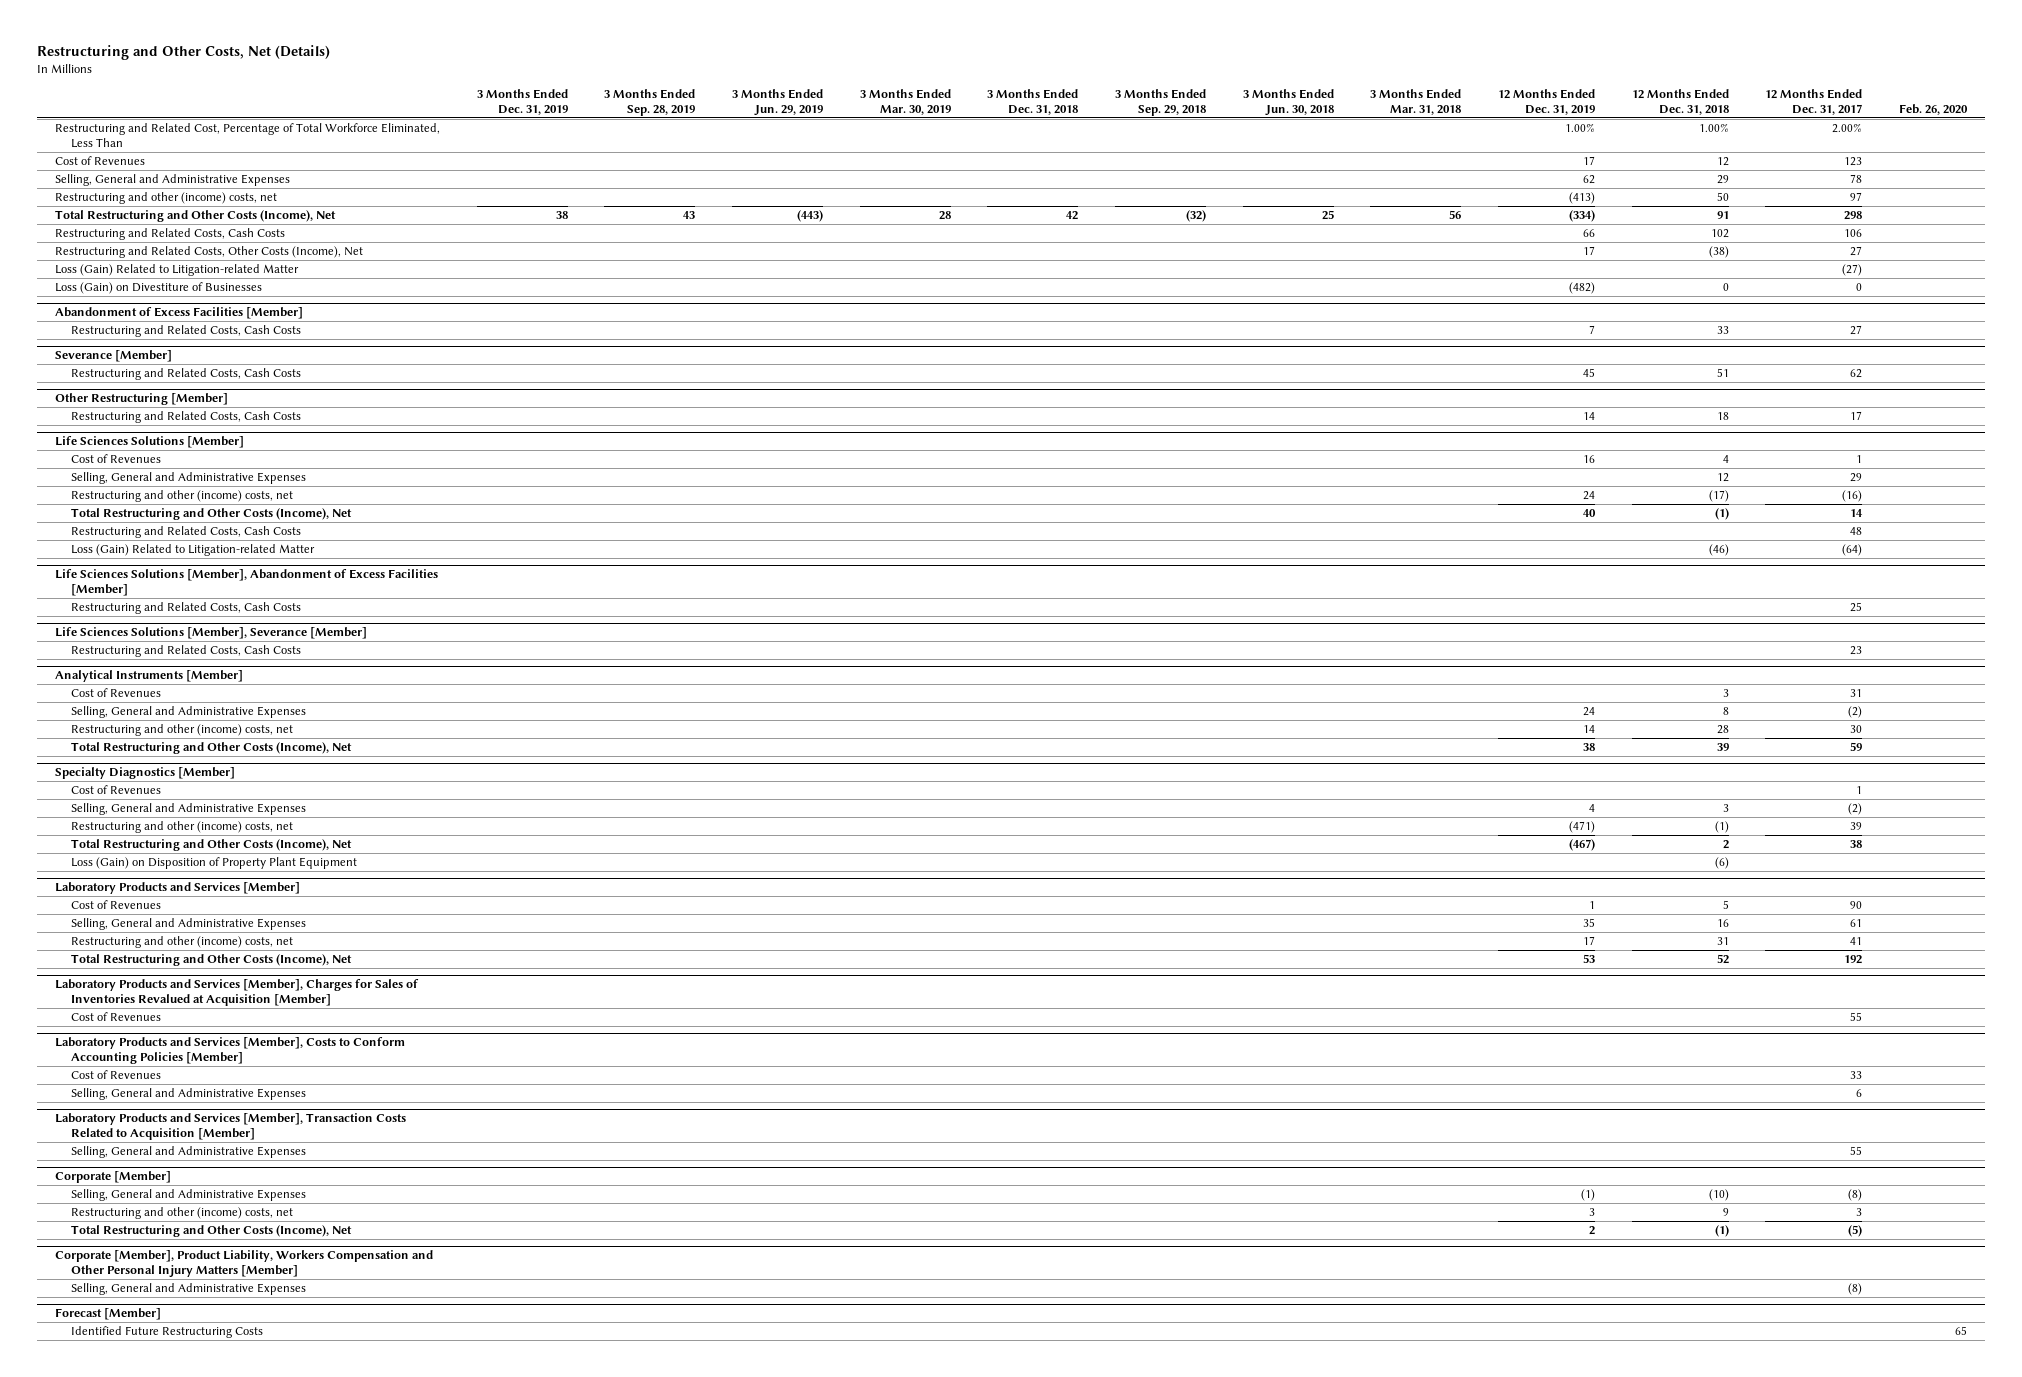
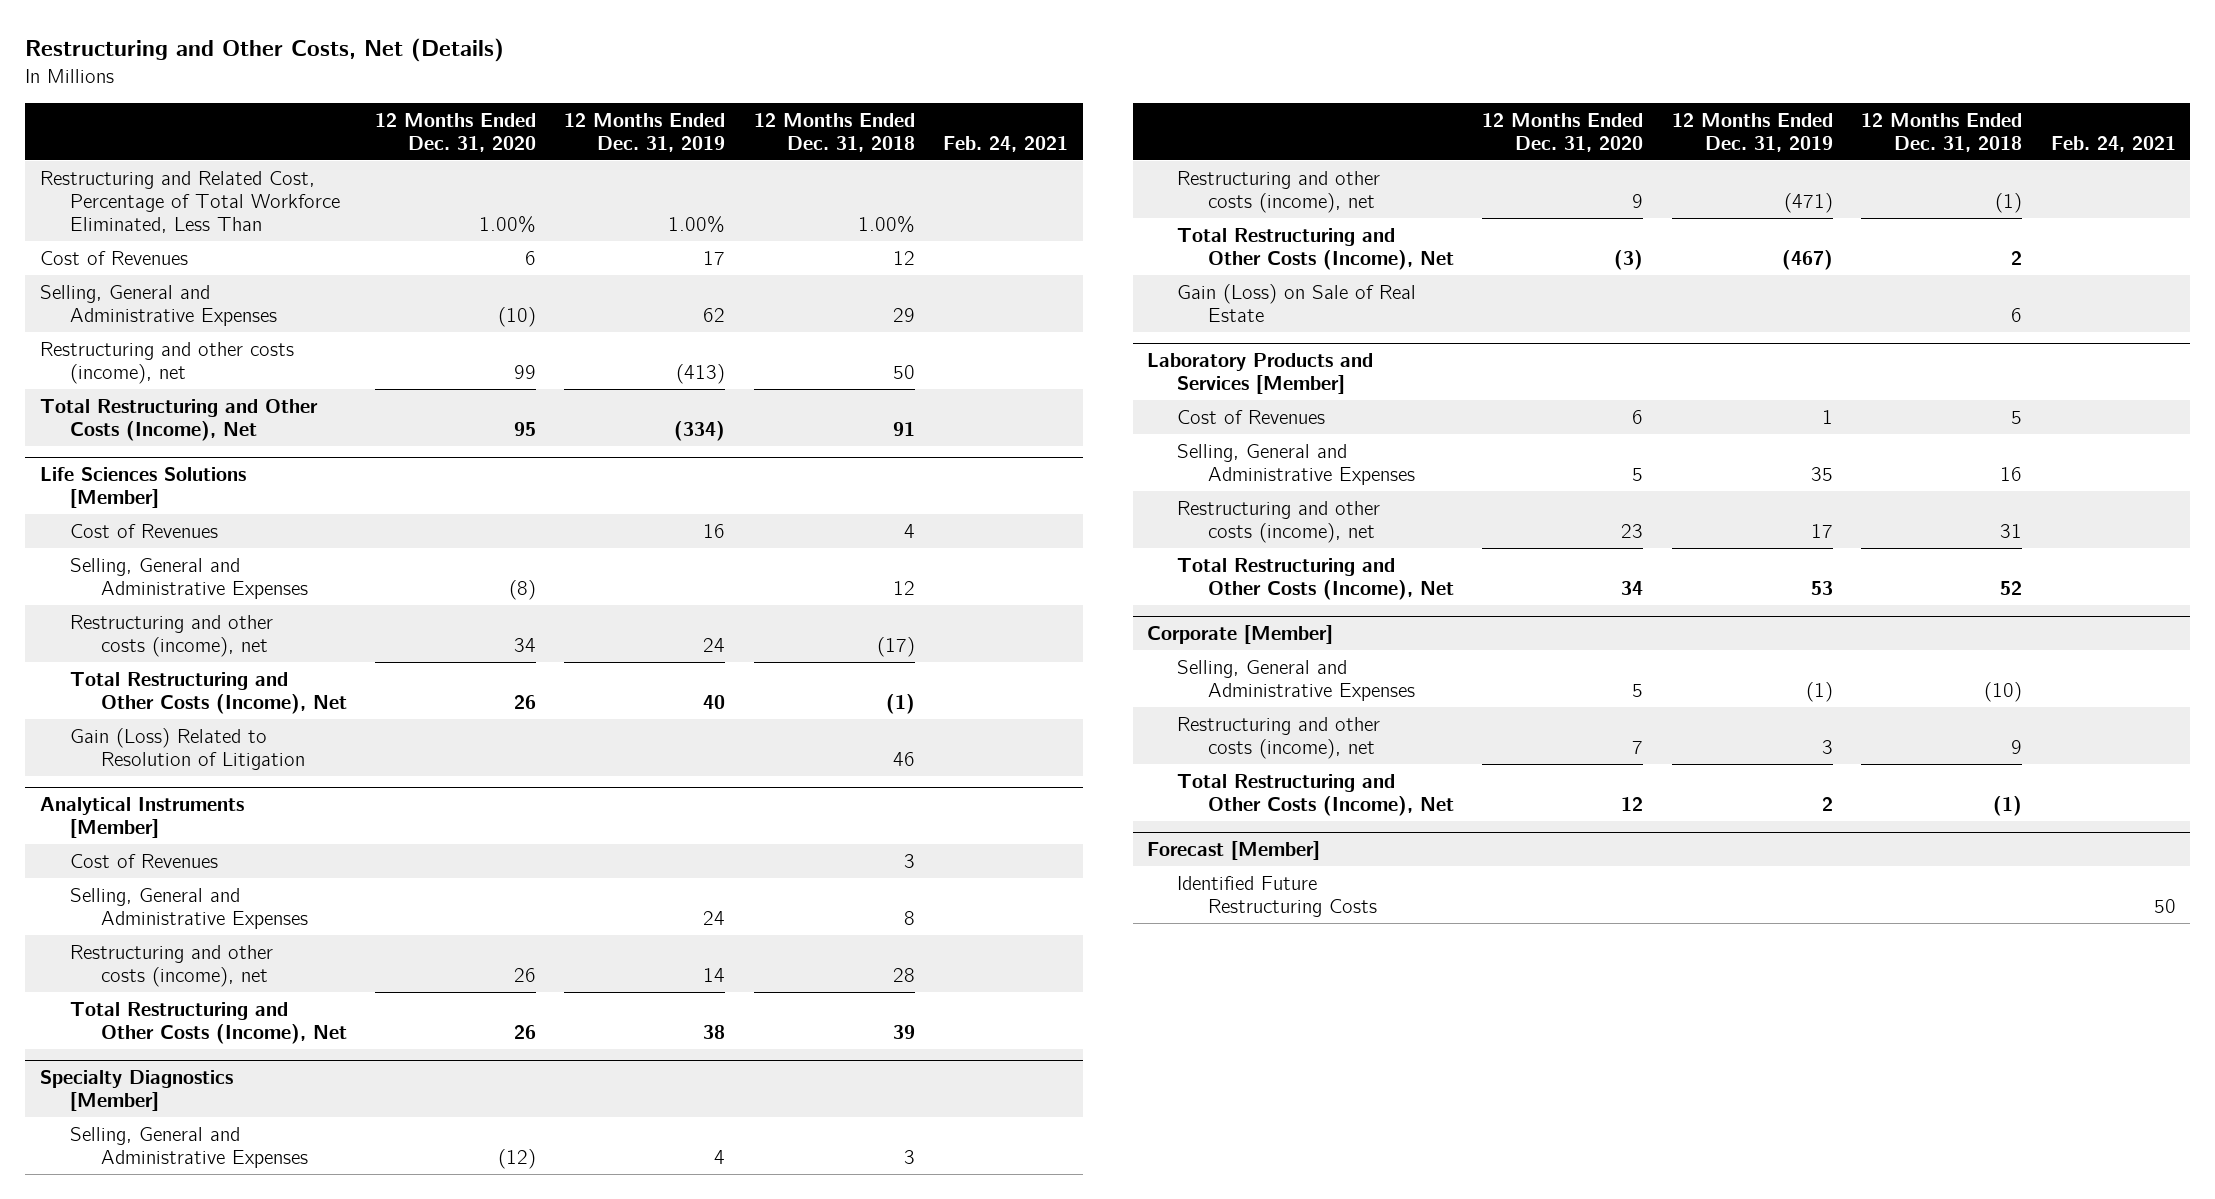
[476,89,568,115] 3 Months Ended Dec. 31, 2019 -> none
[604,89,696,116] 3 Months Ended Sep. 28, 2019 -> none
[731,89,823,116] 3 Months Ended Jun. 29, 2019 -> none
[859,89,951,115] 3 Months Ended Mar. 30, 2019 -> none
[987,89,1079,115] 3 Months Ended Dec. 31, 2018 -> none
[1115,89,1207,116] 3 Months Ended Sep. 29, 2018 -> none
[1242,89,1334,116] 3 Months Ended Jun. 30, 2018 -> none
[1370,89,1462,115] 3 Months Ended Mar. 31, 2018 -> none
[1765,89,1863,115] 12 Months Ended Dec. 31, 2017 -> none
[1899,103,1969,115] Feb. 26, 2020 -> none
none -> [375,112,537,153] 12 Months Ended Dec. 31, 2020
none -> [943,136,1069,153] Feb. 24, 2021
[54,192,277,205] Restructuring and other (income) costs, net -> [39,341,294,384] Restructuring and other costs (income), net
[54,228,285,241] Restructuring and Related Costs, Cash Costs -> none
[54,246,363,259] Restructuring and Related Costs, Other Costs (Income), Net -> none
[54,264,299,277] Loss (Gain) Related to Litigation-related Matter -> none
[54,282,262,295] Loss (Gain) on Divestiture of Businesses -> none
[54,307,303,320] Abandonment of Excess Facilities [Member] -> none
[71,325,302,338] Restructuring and Related Costs, Cash Costs -> none
[54,350,172,363] Severance [Member] -> none
[71,368,302,381] Restructuring and Related Costs, Cash Costs -> none
[54,393,228,406] Other Restructuring [Member] -> none
[71,411,302,424] Restructuring and Related Costs, Cash Costs -> none
[71,490,294,503] Restructuring and other (income) costs, net -> [70,614,274,657] Restructuring and other costs (income), net
[71,526,302,539] Restructuring and Related Costs, Cash Costs -> none
[54,569,438,596] Life Sciences Solutions [Member], Abandonment of Excess Facilities [Member] -> none
[71,602,302,615] Restructuring and Related Costs, Cash Costs -> none
[54,627,367,640] Life Sciences Solutions [Member], Severance [Member] -> none
[71,645,302,658] Restructuring and Related Costs, Cash Costs -> none
[71,544,316,557] Loss (Gain) Related to Litigation-related Matter -> [70,727,305,770] Gain (Loss) Related to Resolution of Litigation
[1708,544,1729,557] (46) -> [892,751,915,766] 46
[71,724,294,737] Restructuring and other (income) costs, net -> [70,944,274,987] Restructuring and other costs (income), net
[71,785,162,795] Cost of Revenues -> none
[71,821,294,834] Restructuring and other (income) costs, net -> [1177,170,1381,213] Restructuring and other costs (income), net
[71,857,358,870] Loss (Gain) on Disposition of Property Plant Equipment -> [1177,283,1417,322] Gain (Loss) on Sale of Real Estate
[1714,857,1729,870] (6) -> [2011,307,2023,322] 6
[71,936,294,949] Restructuring and other (income) costs, net -> [1177,500,1381,543] Restructuring and other costs (income), net
[54,979,419,1006] Laboratory Products and Services [Member], Charges for Sales of Inventories Revalued at Acquisition [Member] -> none
[71,1012,162,1022] Cost of Revenues -> none
[54,1037,405,1064] Laboratory Products and Services [Member], Costs to Conform Accounting Policies [Member] -> none
[71,1070,162,1080] Cost of Revenues -> none
[71,1088,307,1101] Selling, General and Administrative Expenses -> none
[54,1113,406,1140] Laboratory Products and Services [Member], Transaction Costs Related to Acquisition [Member] -> none
[71,1146,307,1159] Selling, General and Administrative Expenses -> none
[71,1207,294,1220] Restructuring and other (income) costs, net -> [1177,716,1381,759] Restructuring and other costs (income), net
[54,1250,433,1277] Corporate [Member], Product Liability, Workers Compensation and Other Personal Injury Matters [Member] -> none
[71,1283,307,1296] Selling, General and Administrative Expenses -> none

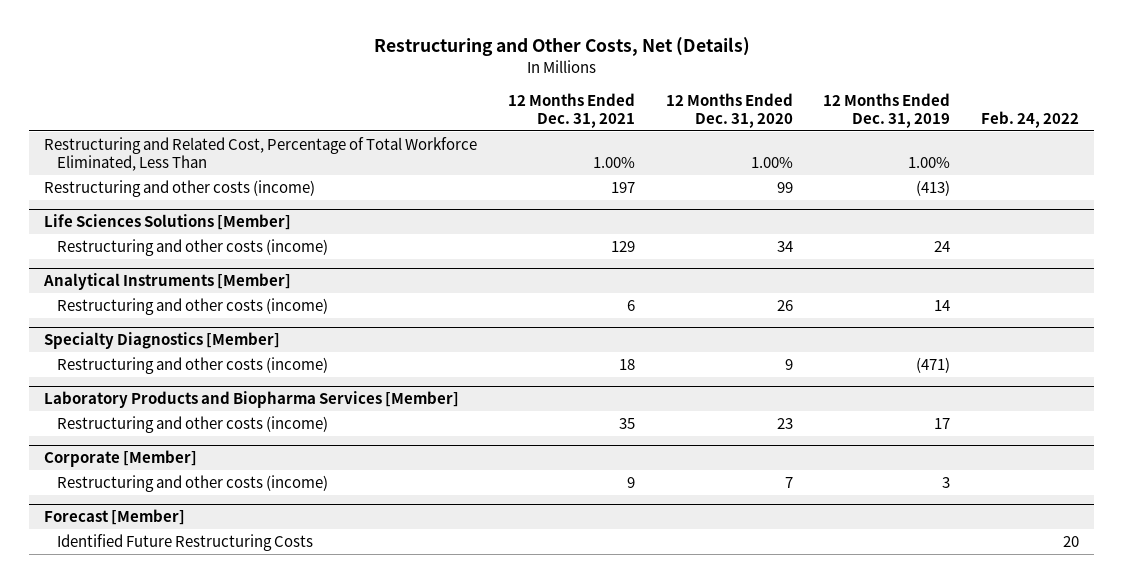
[753,112,915,153] 12 Months Ended Dec. 31, 2018 -> none
[943,136,1069,153] Feb. 24, 2021 -> none
none -> [507,92,635,128] 12 Months Ended Dec. 31, 2021
none -> [981,110,1080,128] Feb. 24, 2022
[39,250,188,265] Cost of Revenues -> none
[39,284,278,326] Selling, General and Administrative Expenses -> none
[39,398,318,441] Total Restructuring and Other Costs (Income), Net -> none
[39,341,294,384] Restructuring and other costs (income), net -> [44,179,316,197] Restructuring and other costs (income)
[70,523,219,538] Cost of Revenues -> none
[70,557,308,599] Selling, General and Administrative Expenses -> none
[70,671,347,714] Total Restructuring and Other Costs (Income), Net -> none
[70,727,305,770] Gain (Loss) Related to Resolution of Litigation -> none
[70,614,274,657] Restructuring and other costs (income), net -> [56,238,328,256] Restructuring and other costs (income)
[70,853,219,868] Cost of Revenues -> none
[70,887,308,929] Selling, General and Administrative Expenses -> none
[70,1001,347,1044] Total Restructuring and Other Costs (Income), Net -> none
[70,944,274,987] Restructuring and other costs (income), net -> [56,297,328,315] Restructuring and other costs (income)
[70,1126,308,1168] Selling, General and Administrative Expenses -> none
[1177,227,1454,270] Total Restructuring and Other Costs (Income), Net -> none
[1177,283,1417,322] Gain (Loss) on Sale of Real Estate -> none
[1177,409,1326,424] Cost of Revenues -> none
[1177,443,1415,485] Selling, General and Administrative Expenses -> none
[1177,557,1454,600] Total Restructuring and Other Costs (Income), Net -> none
[1177,170,1381,213] Restructuring and other costs (income), net -> [56,356,328,374] Restructuring and other costs (income)
[1146,353,1373,395] Laboratory Products and Services [Member] -> [44,390,460,408] Laboratory Products and Biopharma Services [Member]
[1177,500,1381,543] Restructuring and other costs (income), net -> [56,415,328,433] Restructuring and other costs (income)
[1177,659,1415,701] Selling, General and Administrative Expenses -> none
[1177,773,1454,816] Total Restructuring and Other Costs (Income), Net -> none
[1177,716,1381,759] Restructuring and other costs (income), net -> [56,474,328,492] Restructuring and other costs (income)

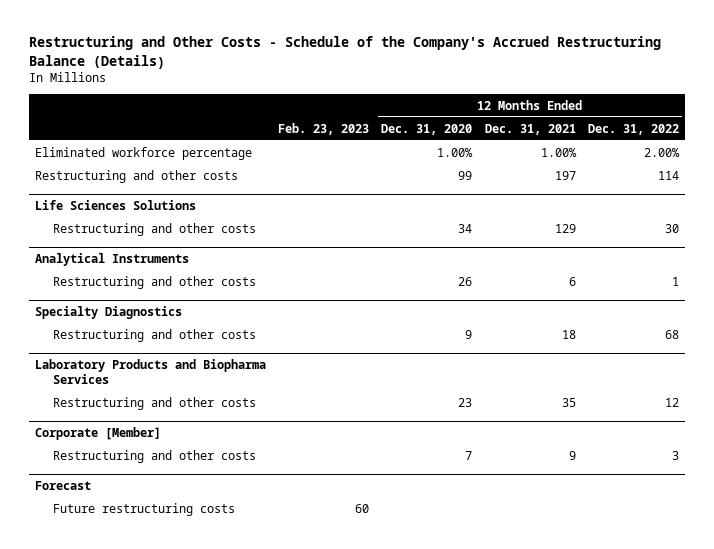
[373,37,750,57] Restructuring and Other Costs, Net (Details) -> [28,36,661,69] Restructuring and Other Costs - Schedule of the Company's Accrued Restructuring Balance (Details)
[823,92,951,128] 12 Months Ended Dec. 31, 2019 -> none
[981,110,1080,128] Feb. 24, 2022 -> none
none -> [278,122,370,135] Feb. 23, 2023
none -> [587,123,679,135] Dec. 31, 2022
[44,136,478,172] Restructuring and Related Cost, Percentage of Total Workforce Eliminated, Less Than -> [35,146,253,160] Eliminated workforce percentage
[44,179,316,197] Restructuring and other costs (income) -> [35,169,239,183] Restructuring and other costs
[44,213,292,230] Life Sciences Solutions [Member] -> [35,200,197,211] Life Sciences Solutions
[56,238,328,256] Restructuring and other costs (income) -> [52,222,256,236] Restructuring and other costs
[43,272,292,290] Analytical Instruments [Member] -> [35,253,190,267] Analytical Instruments
[56,297,328,315] Restructuring and other costs (income) -> [52,275,256,289] Restructuring and other costs
[44,331,281,349] Specialty Diagnostics [Member] -> [35,306,183,320] Specialty Diagnostics
[56,356,328,374] Restructuring and other costs (income) -> [52,328,256,342] Restructuring and other costs
[44,390,460,408] Laboratory Products and Biopharma Services [Member] -> [35,359,267,384] Laboratory Products and Biopharma Services
[56,415,328,433] Restructuring and other costs (income) -> [52,396,256,410] Restructuring and other costs
[56,474,328,492] Restructuring and other costs (income) -> [52,449,256,463] Restructuring and other costs
[44,508,186,525] Forecast [Member] -> [35,481,92,491] Forecast
[56,533,313,551] Identified Future Restructuring Costs -> [52,502,235,516] Future restructuring costs

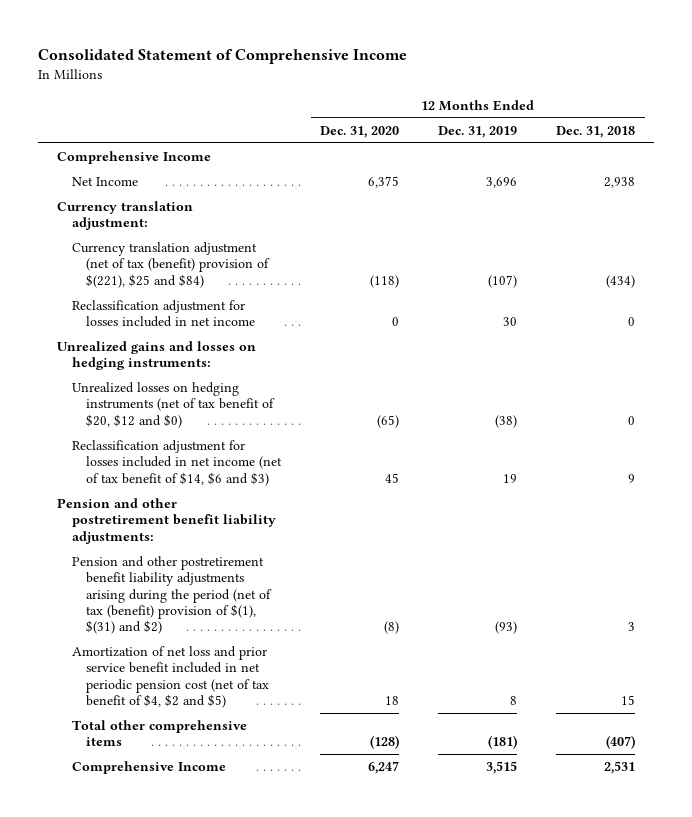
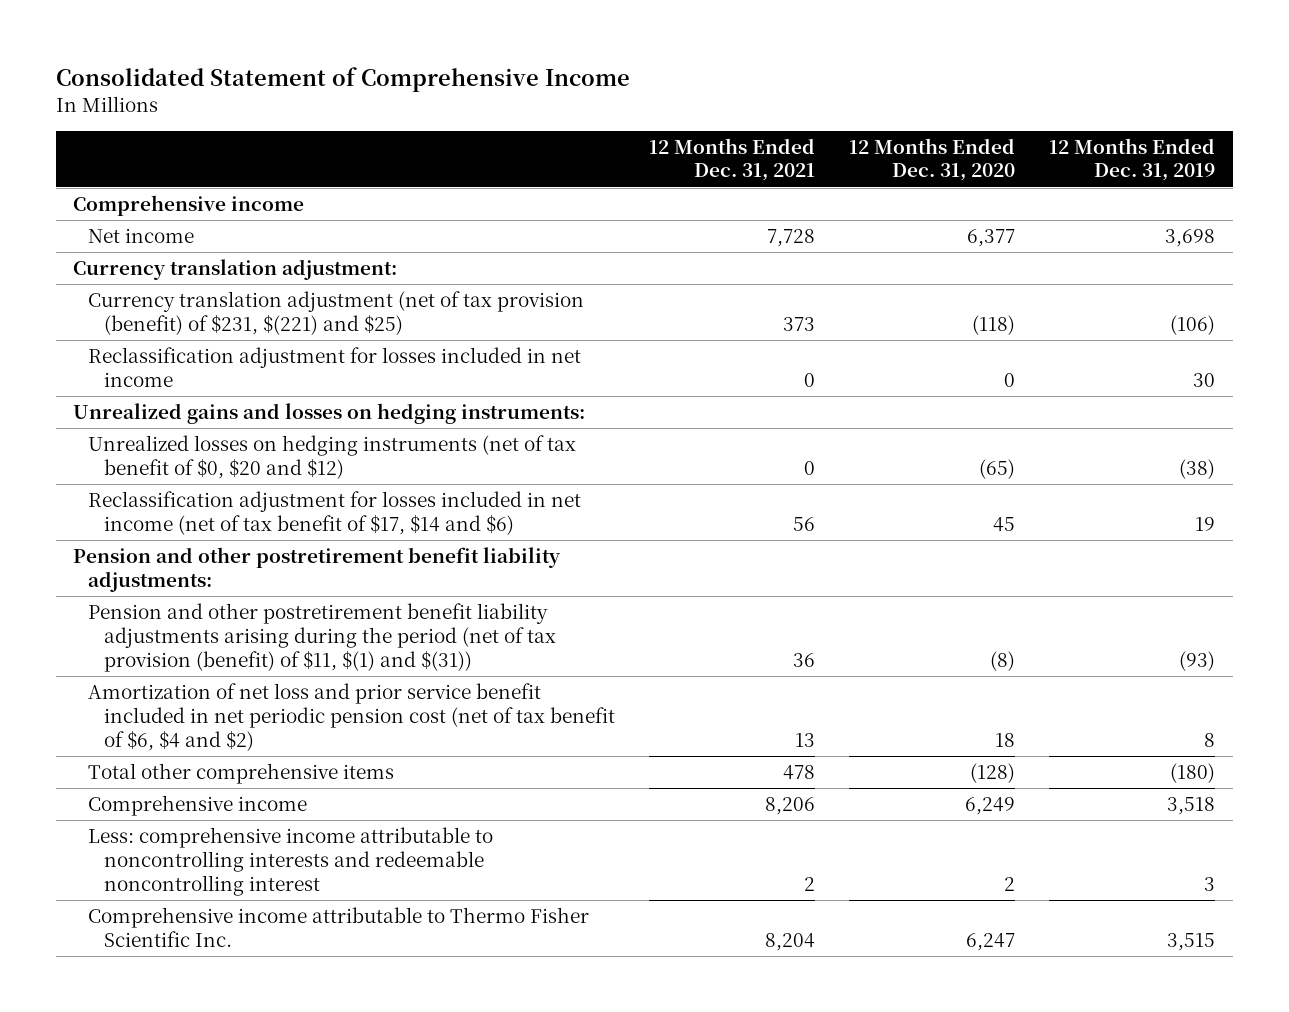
[555,125,635,138] Dec. 31, 2018 -> none
none -> [648,137,815,182] 12 Months Ended Dec. 31, 2021
[57,151,212,165] Comprehensive Income -> [73,195,305,217] Comprehensive income
[71,177,138,187] Net Income -> [88,228,195,244] Net income
[368,176,400,189] 6,375 -> [967,229,1016,248] 6,377
[486,177,518,189] 3,696 -> [1165,229,1216,248] 3,698
[71,242,271,288] Currency translation adjustment (net of tax (benefit) provision of $(221), $25 and $84) -> [88,291,585,335] Currency translation adjustment (net of tax provision (benefit) of $231, $(221) and $25)
[488,274,518,288] (107) -> [1170,314,1216,335] (106)
[71,382,276,428] Unrealized losses on hedging instruments (net of tax benefit of $20, $12 and $0) -> [88,435,577,479] Unrealized losses on hedging instruments (net of tax benefit of $0, $20 and $12)
[71,440,283,486] Reclassification adjustment for losses included in net income (net of tax benefit of $14, $6 and $3) -> [88,491,582,535] Reclassification adjustment for losses included in net income (net of tax benefit of $17, $14 and $6)
[71,556,273,635] Pension and other postretirement benefit liability adjustments arising during the period (net of tax (benefit) provision of $(1), $(31) and $2) -> [88,603,556,672] Pension and other postretirement benefit liability adjustments arising during the period (net of tax provision (benefit) of $11, $(1) and $(31))
[71,646,270,708] Amortization of net loss and prior service benefit included in net periodic pension cost (net of tax benefit of $4, $2 and $5) -> [88,683,615,751] Amortization of net loss and prior service benefit included in net periodic pension cost (net of tax benefit of $6, $4 and $2)
[488,735,518,750] (181) -> [1170,763,1216,784] (180)
none -> [88,795,308,817] Comprehensive income
none -> [88,827,494,896] Less: comprehensive income attributable to noncontrolling interests and redeemable noncontrolling interest
[71,761,226,775] Comprehensive Income -> [88,907,590,947] Comprehensive income attributable to Thermo Fisher Scientific Inc.

